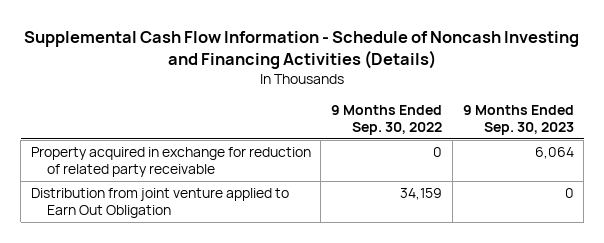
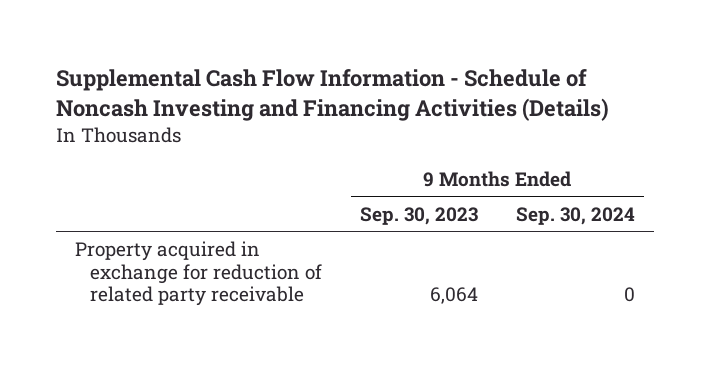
[331,104,443,135] 9 Months Ended Sep. 30, 2022 -> none
none -> [515,206,635,225] Sep. 30, 2024
[30,188,289,219] Distribution from joint venture applied to Earn Out Obligation -> none

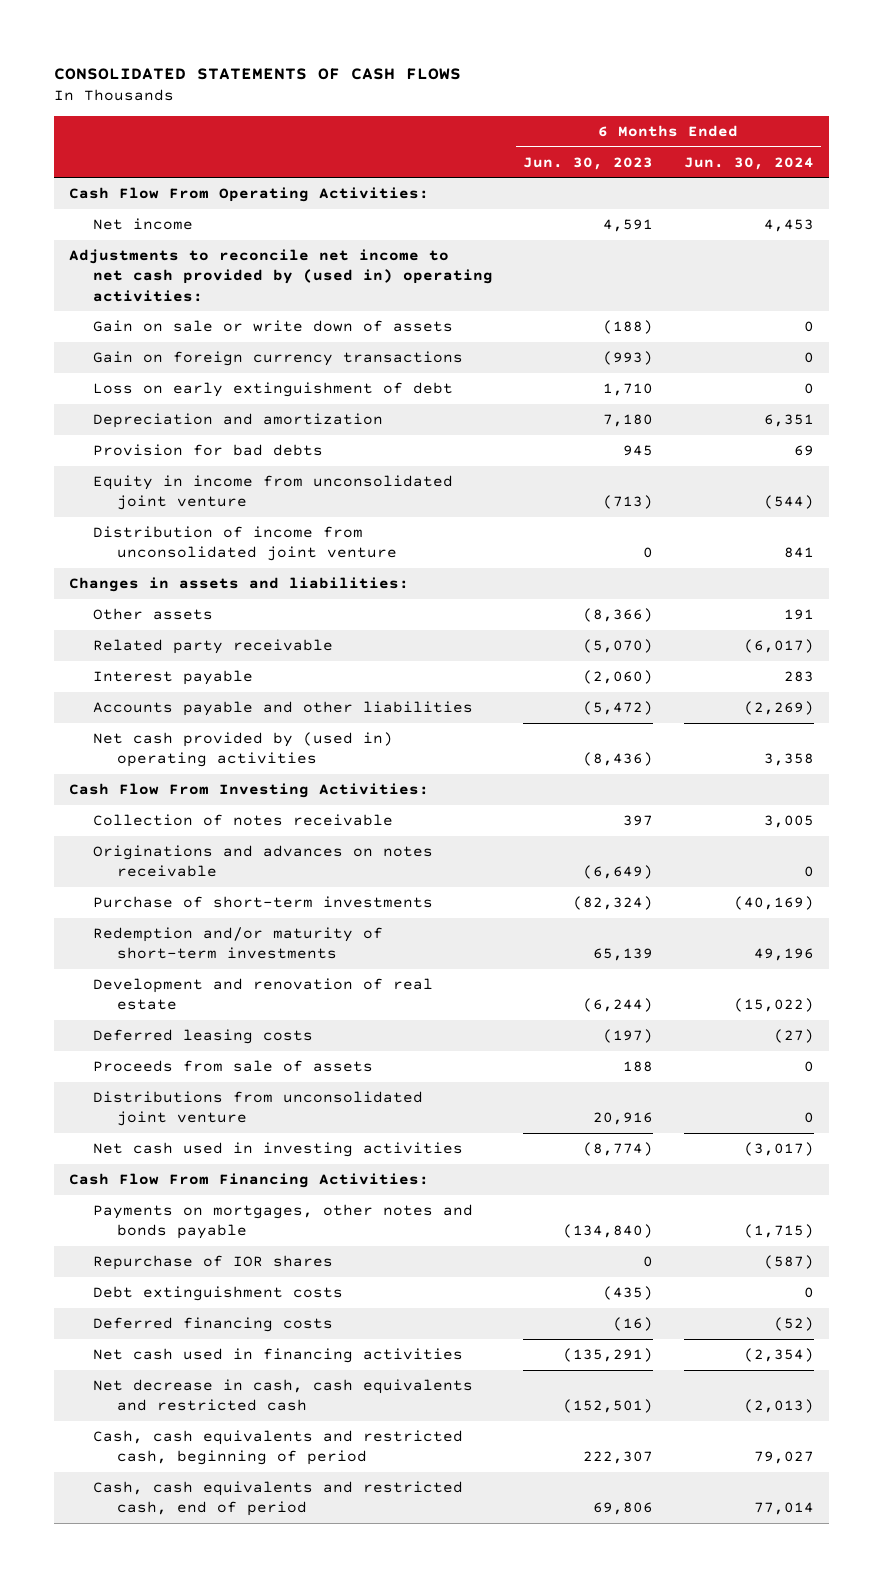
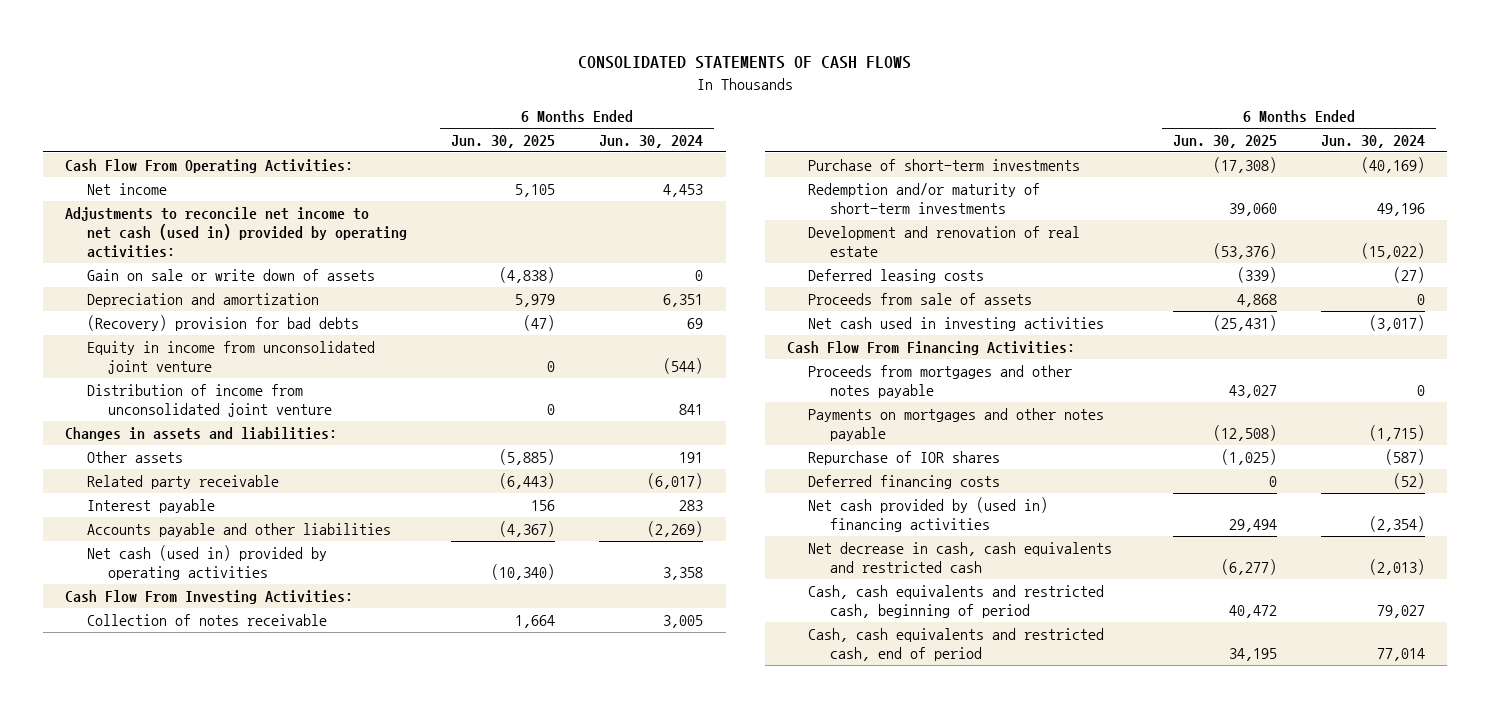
[523,156,654,170] Jun. 30, 2023 -> none
none -> [451,134,556,148] Jun. 30, 2025
[69,248,494,302] Adjustments to reconcile net income to net cash provided by (used in) operating activities: -> [65,206,407,259] Adjustments to reconcile net income to net cash (used in) provided by operating activities:
[93,350,464,366] Gain on foreign currency transactions -> none
[93,381,454,397] Loss on early extinguishment of debt -> none
[93,443,324,456] Provision for bad debts -> [86,314,359,331] (Recovery) provision for bad debts
[93,731,394,768] Net cash provided by (used in) operating activities -> [86,544,327,581] Net cash (used in) provided by operating activities
[93,844,434,878] Originations and advances on notes receivable -> none
[93,1090,424,1127] Distributions from unconsolidated joint venture -> none
none -> [808,364,1073,399] Proceeds from mortgages and other notes payable
[93,1203,474,1240] Payments on mortgages, other notes and bonds payable -> [808,407,1105,442] Payments on mortgages and other notes payable
[93,1285,344,1301] Debt extinguishment costs -> none
[93,1347,464,1363] Net cash used in financing activities -> [808,496,1049,533] Net cash provided by (used in) financing activities

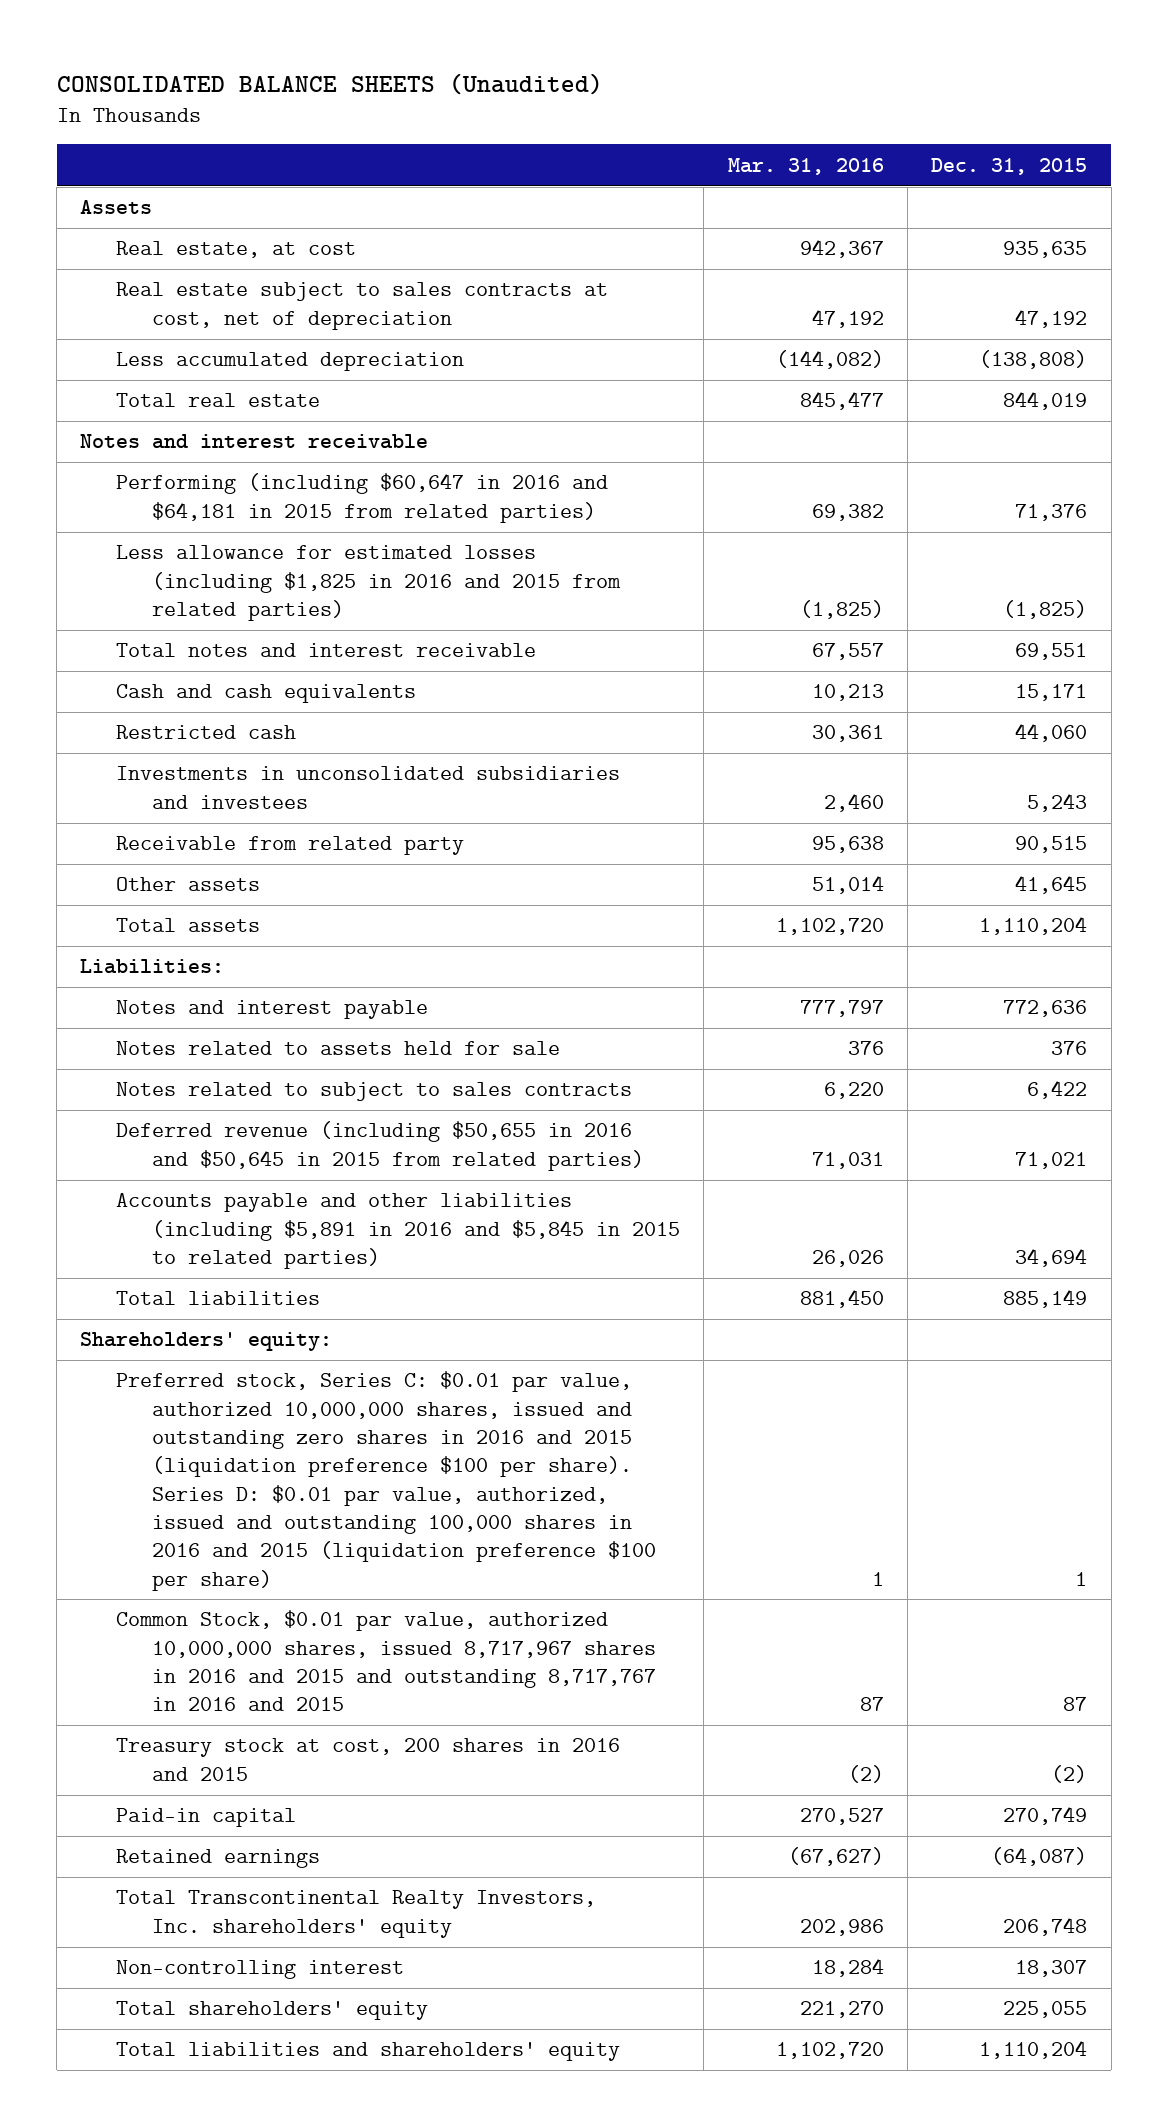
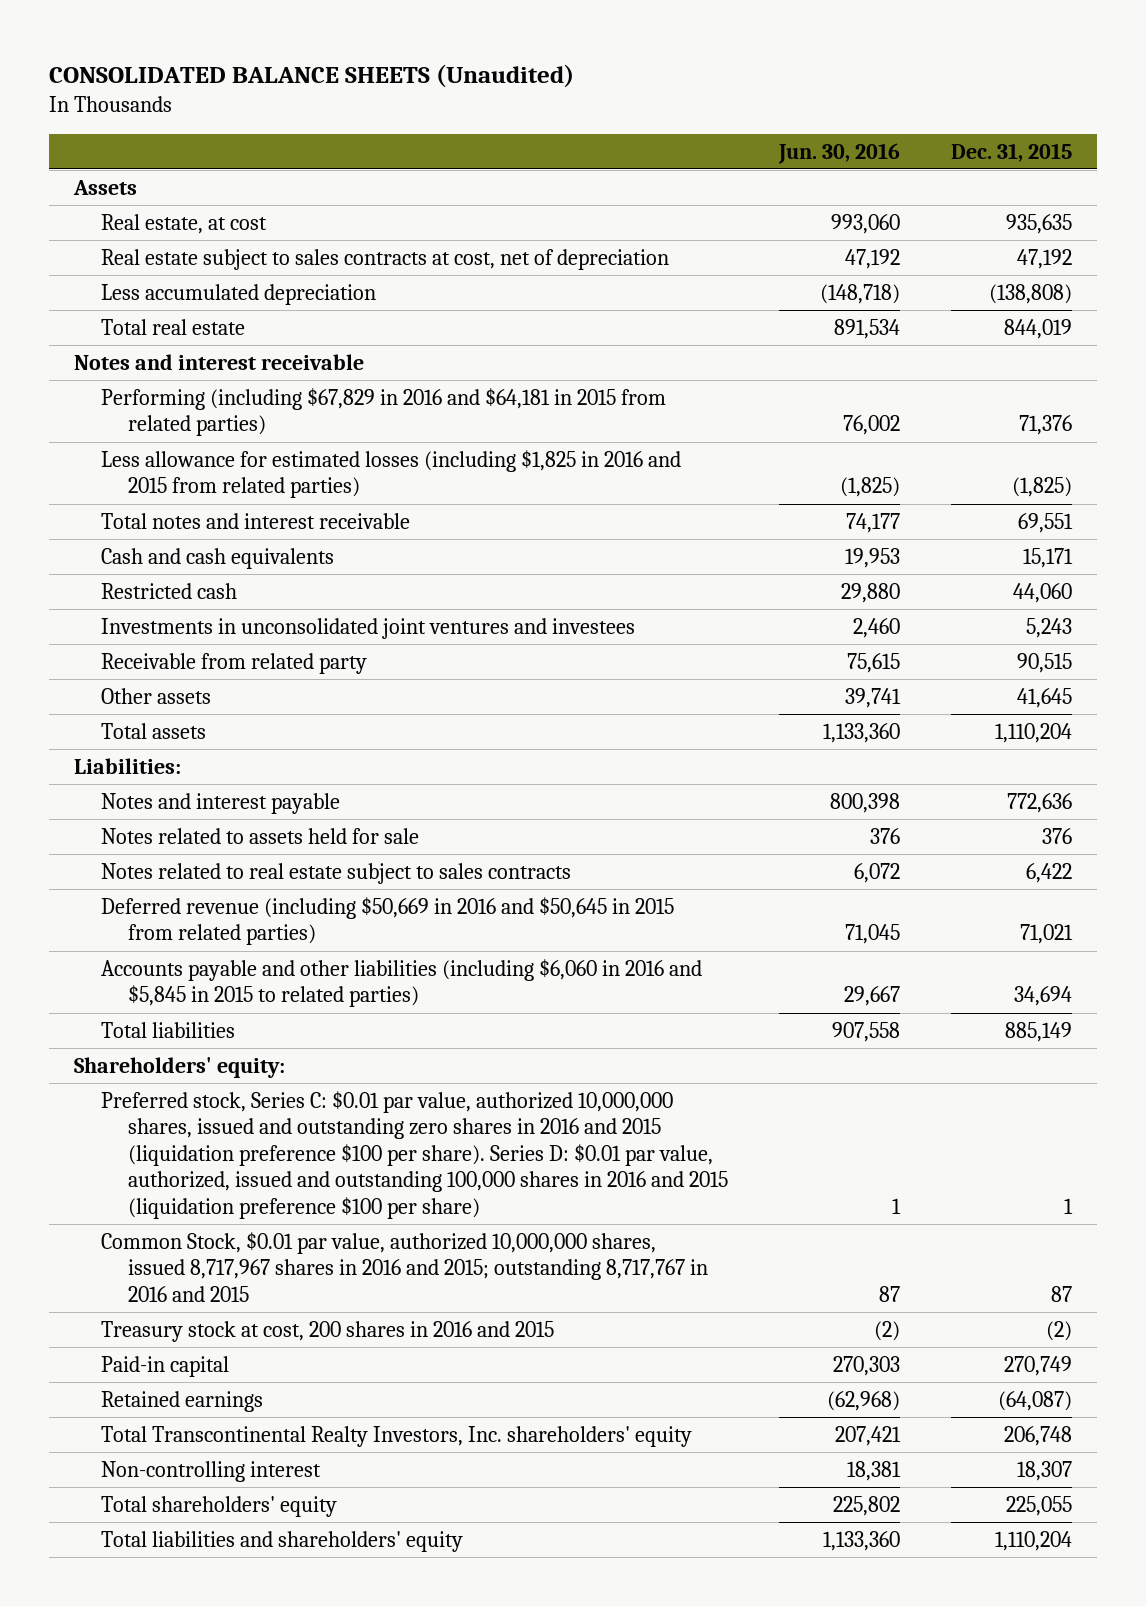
[727,157,884,175] Mar. 31, 2016 -> none
none -> [777,142,900,164] Jun. 30, 2016
[116,473,609,523] Performing (including $60,647 in 2016 and $64,181 in 2015 from related parties) -> [101,387,667,437] Performing (including $67,829 in 2016 and $64,181 in 2015 from related parties)
[116,766,621,809] Investments in unconsolidated subsidiaries and investees -> [101,617,636,639] Investments in unconsolidated joint ventures and investees
[116,1082,633,1102] Notes related to subject to sales contracts -> [101,862,572,884] Notes related to real estate subject to sales contracts
[116,1121,644,1171] Deferred revenue (including $50,655 in 2016 and $50,645 in 2015 from related parties) -> [101,896,675,946] Deferred revenue (including $50,669 in 2016 and $50,645 in 2015 from related parties)
[116,1193,680,1270] Accounts payable and other liabilities (including $5,891 in 2016 and $5,845 in 2015 to related parties) -> [101,958,703,1008] Accounts payable and other liabilities (including $6,060 in 2016 and $5,845 in 2015 to related parties)
[116,1610,656,1712] Common Stock, $0.01 par value, authorized 10,000,000 shares, issued 8,717,967 shares in 2016 and 2015 and outstanding 8,717,767 in 2016 and 2015 -> [101,1231,709,1302] Common Stock, $0.01 par value, authorized 10,000,000 shares, issued 8,717,967 shares in 2016 and 2015; outstanding 8,717,767 in 2016 and 2015

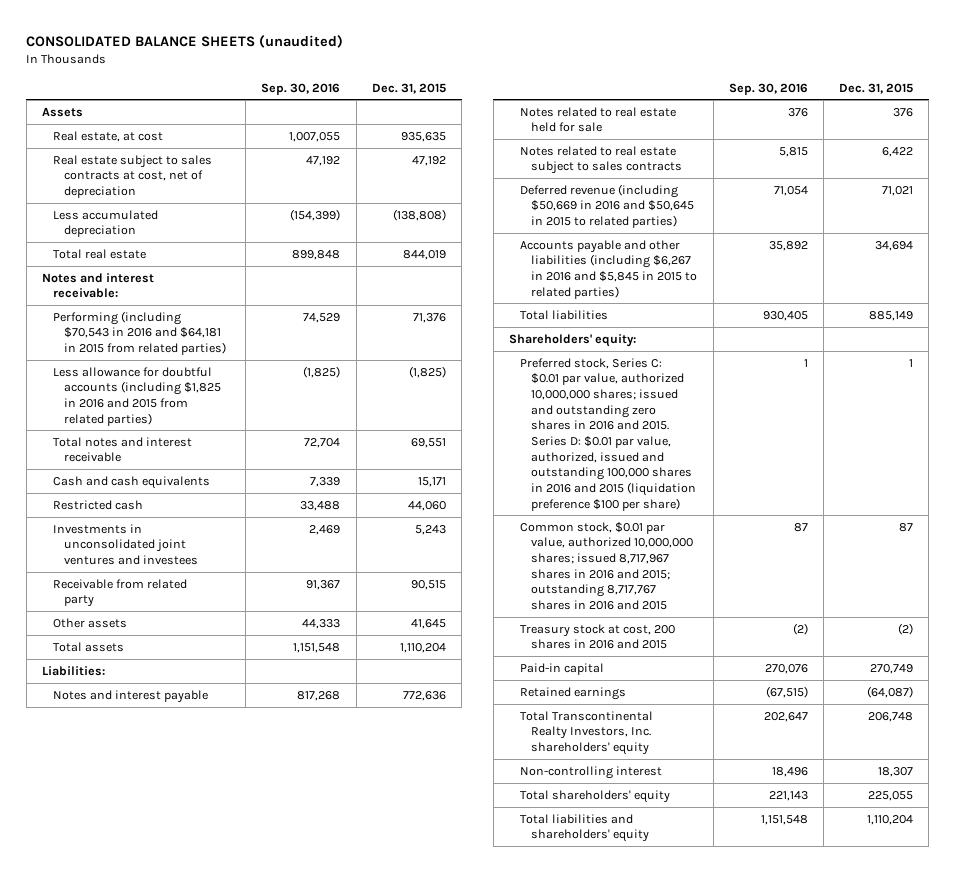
[48,63,574,88] CONSOLIDATED BALANCE SHEETS (Unaudited) -> [26,34,344,48] CONSOLIDATED BALANCE SHEETS (unaudited)
[777,142,900,164] Jun. 30, 2016 -> none
none -> [261,82,341,95] Sep. 30, 2016
[74,353,365,370] Notes and interest receivable -> [41,272,154,299] Notes and interest receivable:
[101,387,667,437] Performing (including $67,829 in 2016 and $64,181 in 2015 from related parties) -> [52,310,227,356] Performing (including $70,543 in 2016 and $64,181 in 2015 from related parties)
[101,449,682,499] Less allowance for estimated losses (including $1,825 in 2016 and 2015 from related parties) -> [52,366,222,426] Less allowance for doubtful accounts (including $1,825 in 2016 and 2015 from related parties)
[101,827,420,844] Notes related to assets held for sale -> [520,106,677,133] Notes related to real estate held for sale
[101,896,675,946] Deferred revenue (including $50,669 in 2016 and $50,645 in 2015 from related parties) -> [520,183,695,229] Deferred revenue (including $50,669 in 2016 and $50,645 in 2015 to related parties)
[101,958,703,1008] Accounts payable and other liabilities (including $6,060 in 2016 and $5,845 in 2015 to related parties) -> [520,239,698,299] Accounts payable and other liabilities (including $6,267 in 2016 and $5,845 in 2015 to related parties)
[101,1090,729,1219] Preferred stock, Series C: $0.01 par value, authorized 10,000,000 shares, issued and outstanding zero shares in 2016 and 2015 (liquidation preference $100 per share). Series D: $0.01 par value, authorized, issued and outstanding 100,000 shares in 2016 and 2015 (liquidation preference $100 per share) -> [520,357,697,511] Preferred stock, Series C: $0.01 par value, authorized 10,000,000 shares; issued and outstanding zero shares in 2016 and 2015. Series D: $0.01 par value, authorized, issued and outstanding 100,000 shares in 2016 and 2015 (liquidation preference $100 per share)
[101,1231,709,1302] Common Stock, $0.01 par value, authorized 10,000,000 shares, issued 8,717,967 shares in 2016 and 2015; outstanding 8,717,767 in 2016 and 2015 -> [520,521,694,611] Common stock, $0.01 par value, authorized 10,000,000 shares; issued 8,717,967 shares in 2016 and 2015; outstanding 8,717,767 shares in 2016 and 2015

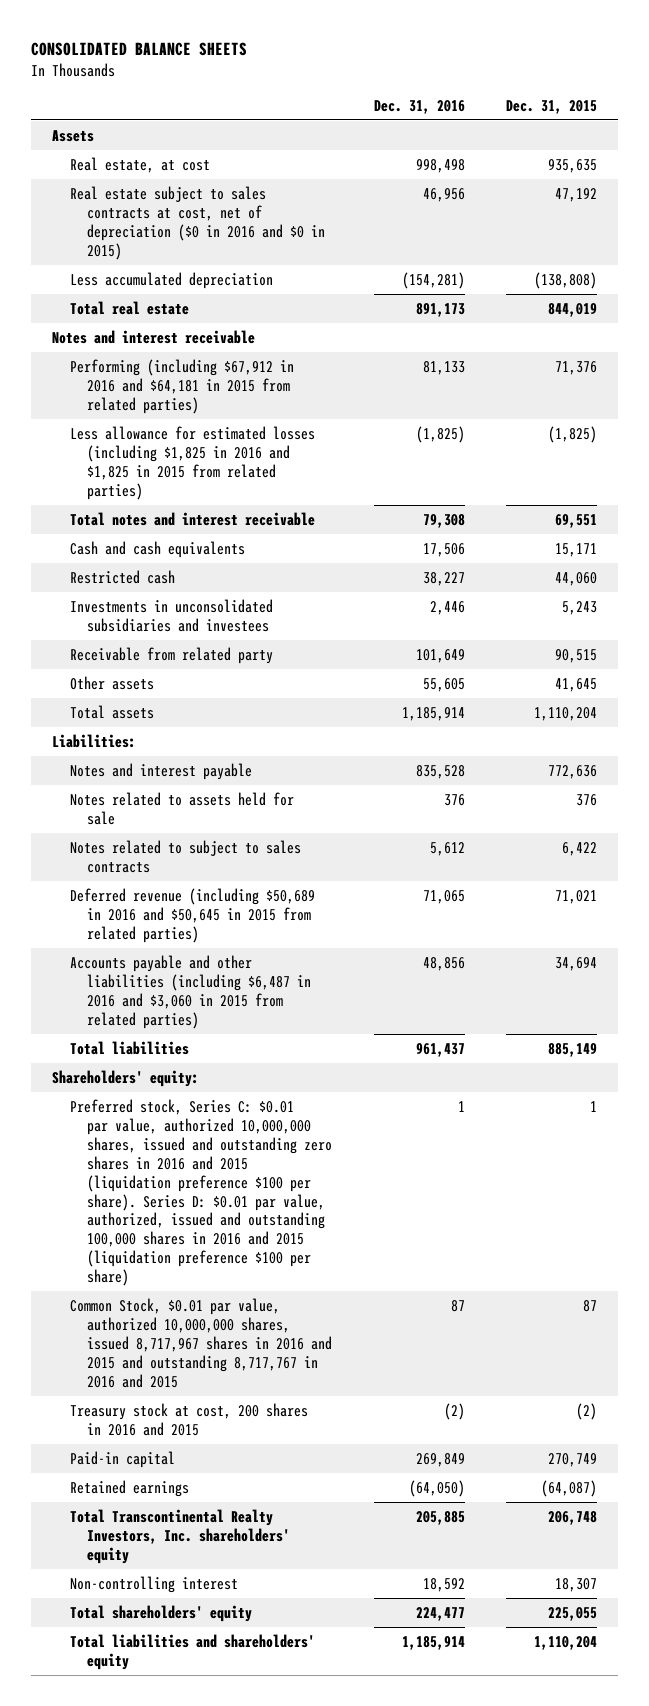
[26,34,344,48] CONSOLIDATED BALANCE SHEETS (unaudited) -> [31,42,248,57] CONSOLIDATED BALANCE SHEETS
[261,82,341,95] Sep. 30, 2016 -> none
none -> [373,99,465,114] Dec. 31, 2016
[52,154,212,199] Real estate subject to sales contracts at cost, net of depreciation -> [69,185,326,260] Real estate subject to sales contracts at cost, net of depreciation ($0 in 2016 and $0 in 2015)
[41,272,154,299] Notes and interest receivable: -> [52,329,256,344] Notes and interest receivable
[52,310,227,356] Performing (including $70,543 in 2016 and $64,181 in 2015 from related parties) -> [69,358,294,414] Performing (including $67,912 in 2016 and $64,181 in 2015 from related parties)
[52,366,222,426] Less allowance for doubtful accounts (including $1,825 in 2016 and 2015 from related parties) -> [69,425,315,500] Less allowance for estimated losses (including $1,825 in 2016 and $1,825 in 2015 from related parties)
[52,523,199,566] Investments in unconsolidated joint ventures and investees -> [69,598,273,632] Investments in unconsolidated subsidiaries and investees
[520,106,677,133] Notes related to real estate held for sale -> [69,791,294,825] Notes related to assets held for sale
[520,145,683,175] Notes related to real estate subject to sales contracts -> [69,839,301,873] Notes related to subject to sales contracts
[520,183,695,229] Deferred revenue (including $50,669 in 2016 and $50,645 in 2015 to related parties) -> [69,887,315,943] Deferred revenue (including $50,689 in 2016 and $50,645 in 2015 from related parties)
[520,239,698,299] Accounts payable and other liabilities (including $6,267 in 2016 and $5,845 in 2015 to related parties) -> [69,954,312,1029] Accounts payable and other liabilities (including $6,487 in 2016 and $3,060 in 2015 from related parties)
[520,357,697,511] Preferred stock, Series C: $0.01 par value, authorized 10,000,000 shares; issued and outstanding zero shares in 2016 and 2015. Series D: $0.01 par value, authorized, issued and outstanding 100,000 shares in 2016 and 2015 (liquidation preference $100 per share) -> [69,1098,333,1287] Preferred stock, Series C: $0.01 par value, authorized 10,000,000 shares, issued and outstanding zero shares in 2016 and 2015 (liquidation preference $100 per share). Series D: $0.01 par value, authorized, issued and outstanding 100,000 shares in 2016 and 2015 (liquidation preference $100 per share)
[520,521,694,611] Common stock, $0.01 par value, authorized 10,000,000 shares; issued 8,717,967 shares in 2016 and 2015; outstanding 8,717,767 shares in 2016 and 2015 -> [69,1297,333,1388] Common Stock, $0.01 par value, authorized 10,000,000 shares, issued 8,717,967 shares in 2016 and 2015 and outstanding 8,717,767 in 2016 and 2015

